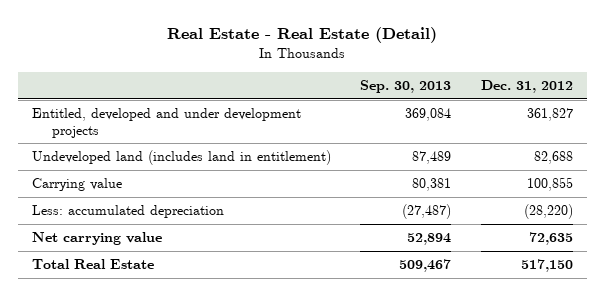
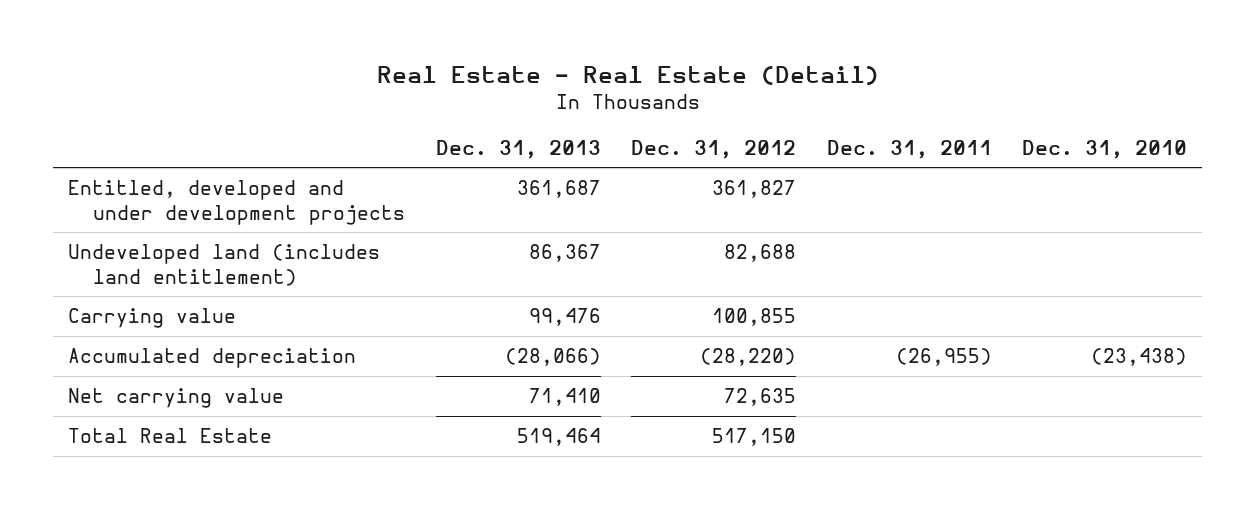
[360,80,452,94] Sep. 30, 2013 -> none
none -> [435,139,601,159] Dec. 31, 2013
none -> [826,139,992,159] Dec. 31, 2011
none -> [1022,139,1188,159] Dec. 31, 2010
[32,150,332,166] Undeveloped land (includes land in entitlement) -> [68,244,381,286] Undeveloped land (includes land entitlement)
[32,205,225,219] Less: accumulated depreciation -> [68,348,357,369] Accumulated depreciation

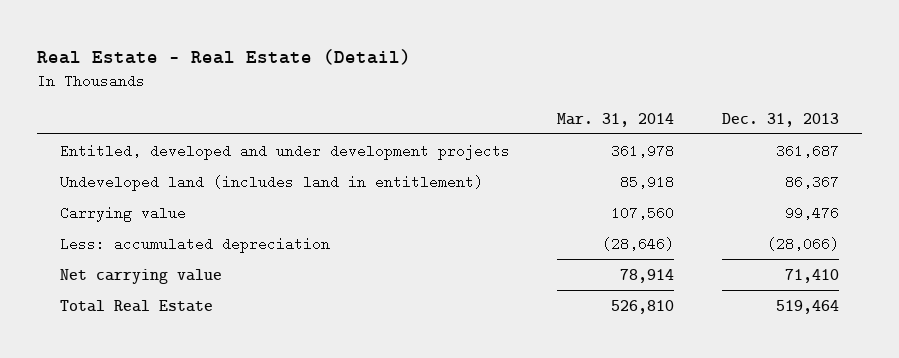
[631,139,797,159] Dec. 31, 2012 -> none
[826,139,992,159] Dec. 31, 2011 -> none
[1022,139,1188,159] Dec. 31, 2010 -> none
none -> [557,112,675,127] Mar. 31, 2014
[68,244,381,286] Undeveloped land (includes land entitlement) -> [60,174,484,191] Undeveloped land (includes land in entitlement)
[68,348,357,369] Accumulated depreciation -> [60,236,331,253] Less: accumulated depreciation

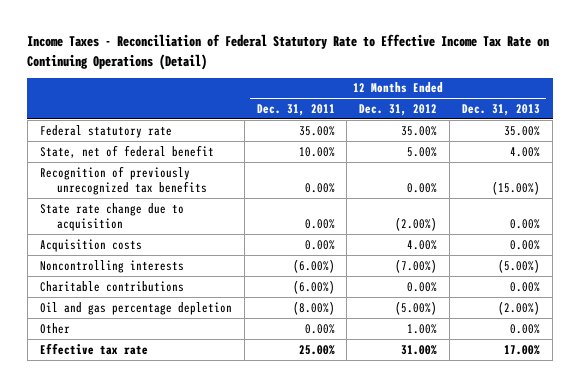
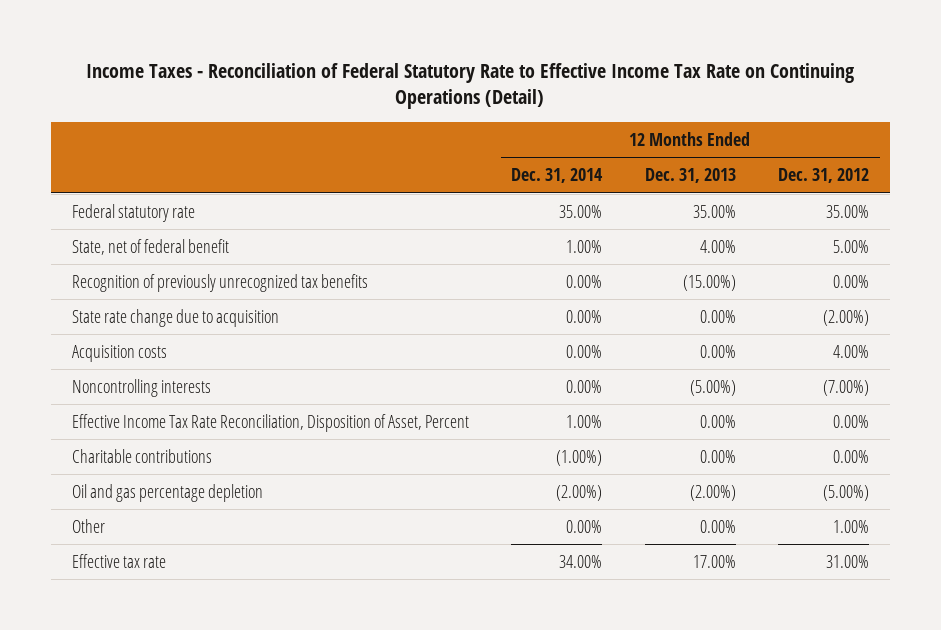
[256,104,335,117] Dec. 31, 2011 -> none
none -> [511,168,604,184] Dec. 31, 2014
none -> [71,413,469,432] Effective Income Tax Rate Reconciliation, Disposition of Asset, Percent

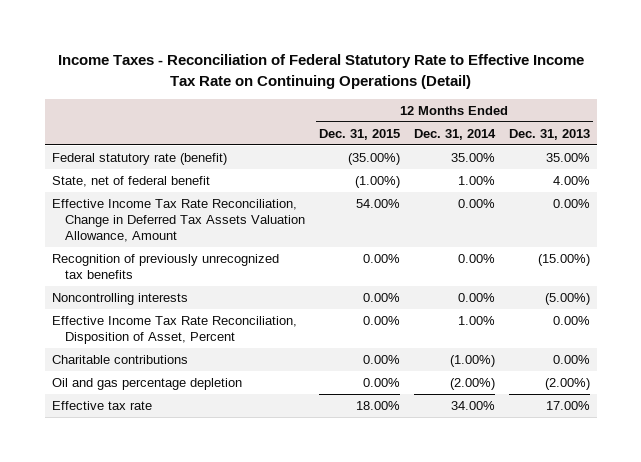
[777,168,869,184] Dec. 31, 2012 -> none
none -> [319,128,401,140] Dec. 31, 2015
[71,203,195,222] Federal statutory rate -> [51,153,227,166] Federal statutory rate (benefit)
none -> [51,199,306,243] Effective Income Tax Rate Reconciliation, Change in Deferred Tax Assets Valuation Allowance, Amount
[71,308,279,327] State rate change due to acquisition -> none
[71,344,167,362] Acquisition costs -> none
[71,518,105,533] Other -> none

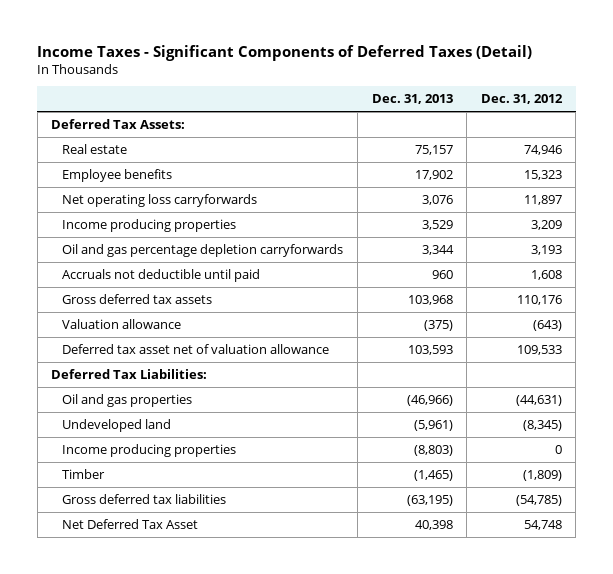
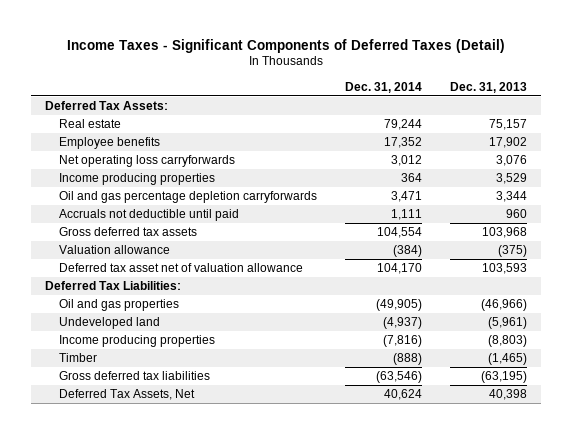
[480,94,563,105] Dec. 31, 2012 -> none
none -> [345,81,423,93] Dec. 31, 2014
[62,518,199,529] Net Deferred Tax Asset -> [59,389,196,401] Deferred Tax Assets, Net

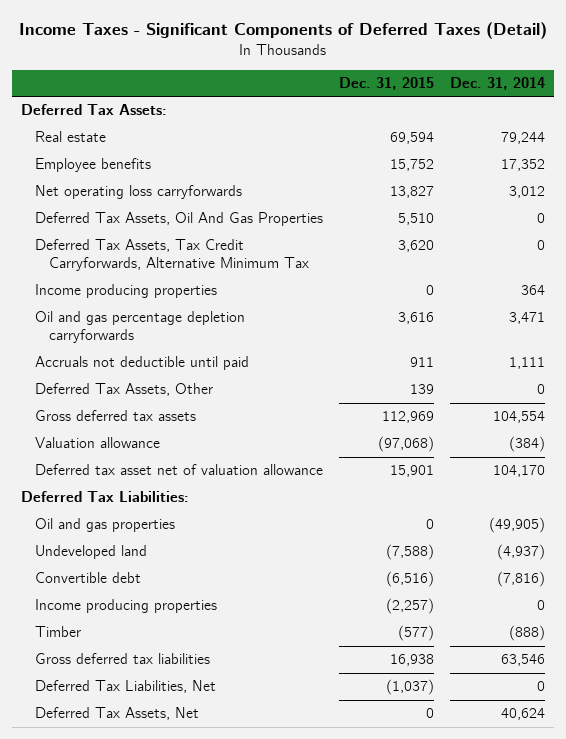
[450,81,528,93] Dec. 31, 2013 -> none
none -> [339,77,435,91] Dec. 31, 2015
none -> [34,212,323,227] Deferred Tax Assets, Oil And Gas Properties
none -> [34,239,310,272] Deferred Tax Assets, Tax Credit Carryforwards, Alternative Minimum Tax
none -> [34,383,213,397] Deferred Tax Assets, Other
none -> [34,572,141,584] Convertible debt
[383,335,423,348] (7,816) -> [537,600,546,611] 0
[376,371,423,384] (63,546) -> [501,654,546,667] 63,546
none -> [34,680,216,694] Deferred Tax Liabilities, Net

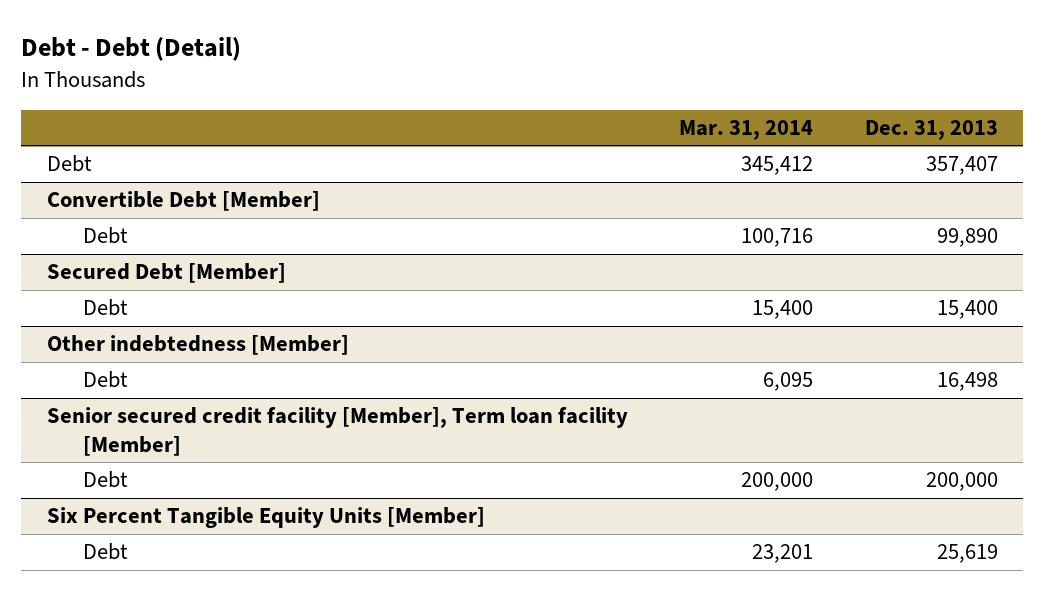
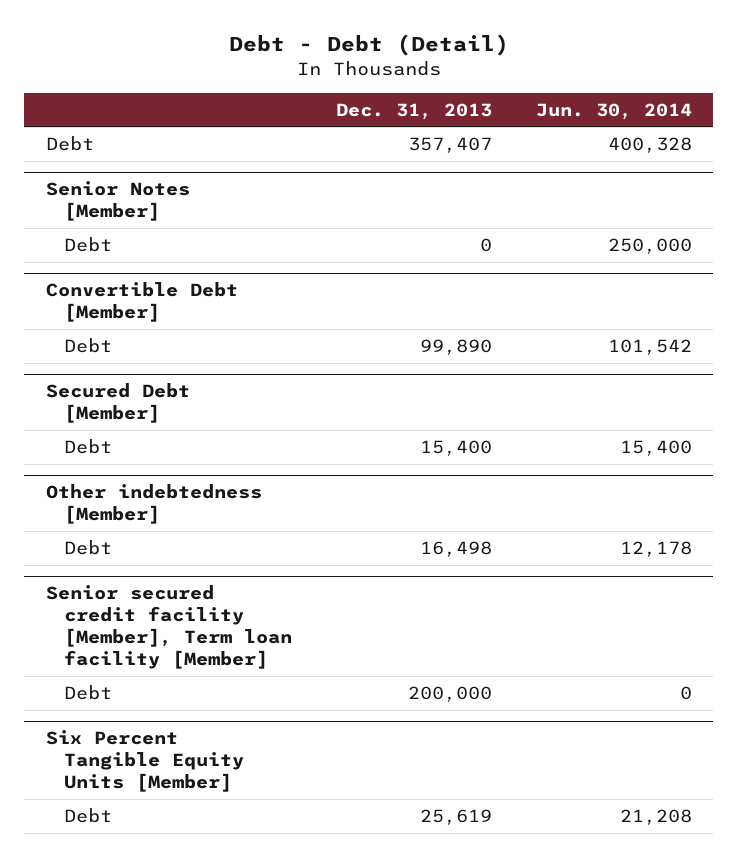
[679,119,814,140] Mar. 31, 2014 -> none
none -> [535,102,692,120] Jun. 30, 2014
none -> [45,181,190,222] Senior Notes [Member]
none -> [64,237,113,253] Debt

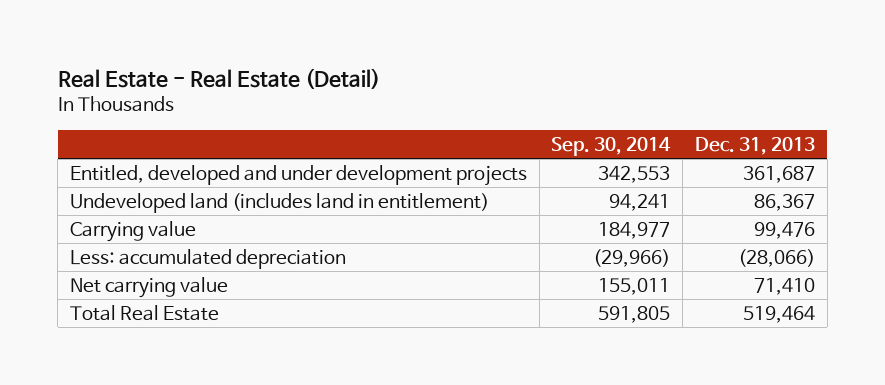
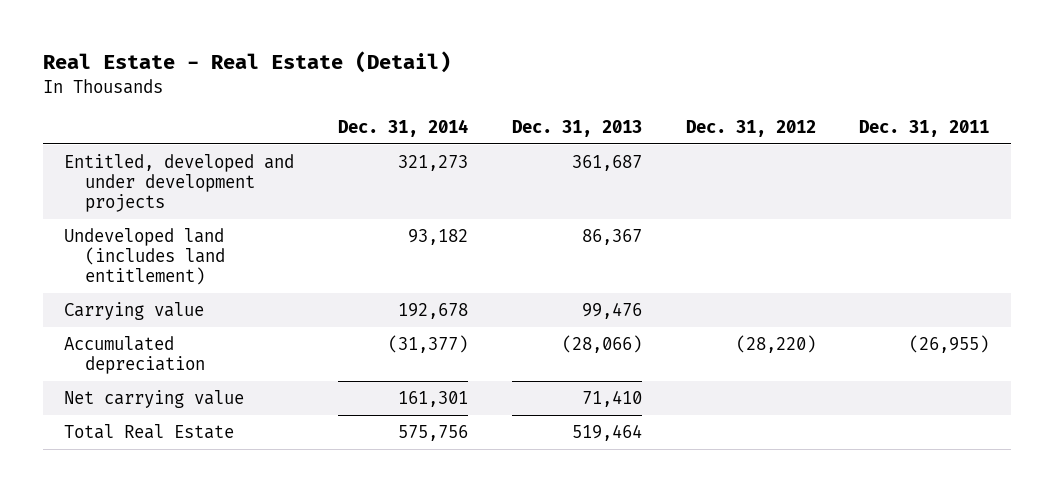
[551,136,672,156] Sep. 30, 2014 -> none
none -> [338,118,469,137] Dec. 31, 2014
none -> [685,119,816,137] Dec. 31, 2012
none -> [859,119,990,137] Dec. 31, 2011
[69,192,489,213] Undeveloped land (includes land in entitlement) -> [64,227,226,286] Undeveloped land (includes land entitlement)
[69,248,346,269] Less: accumulated depreciation -> [64,335,206,375] Accumulated depreciation

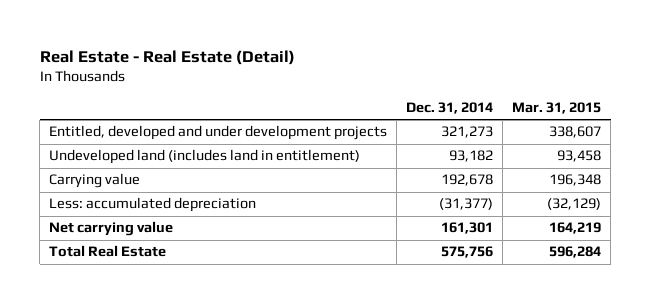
[511,119,642,137] Dec. 31, 2013 -> none
[685,119,816,137] Dec. 31, 2012 -> none
[859,119,990,137] Dec. 31, 2011 -> none
none -> [512,102,602,115] Mar. 31, 2015
[64,227,226,286] Undeveloped land (includes land entitlement) -> [49,149,361,165] Undeveloped land (includes land in entitlement)
[64,335,206,375] Accumulated depreciation -> [49,197,257,213] Less: accumulated depreciation

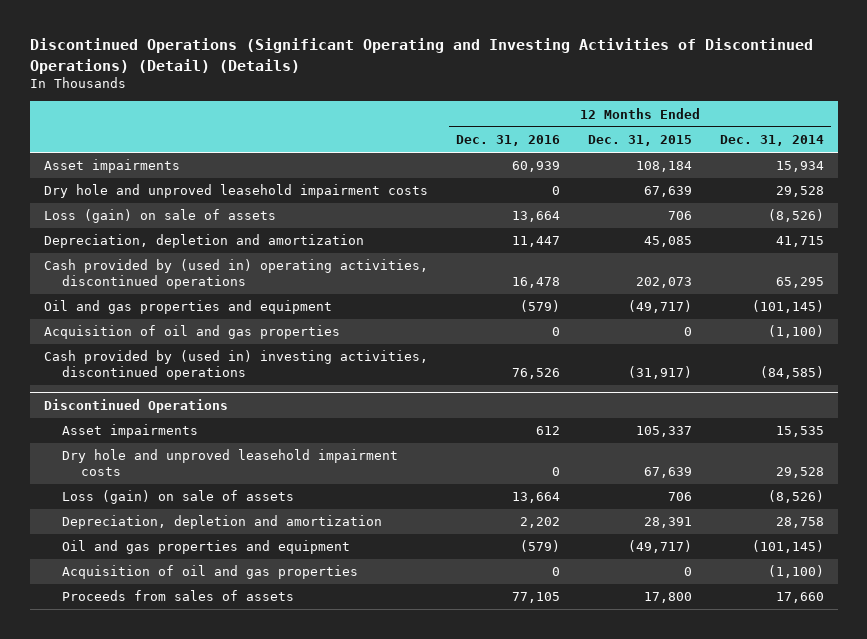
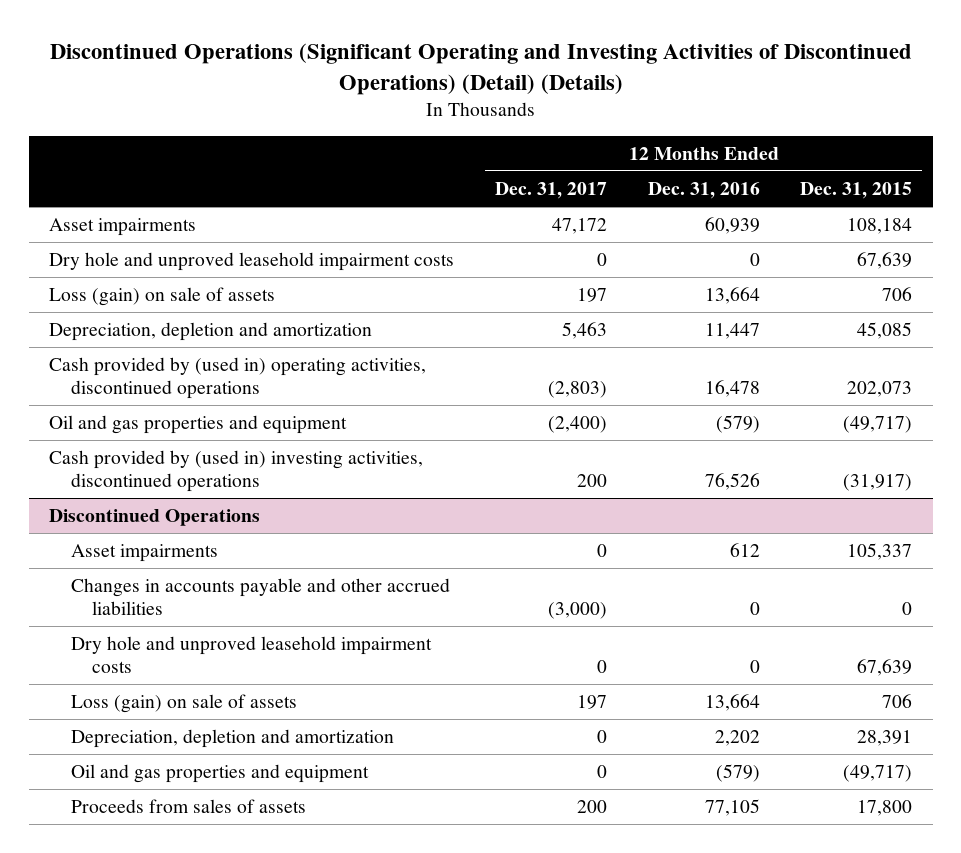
[719,135,824,147] Dec. 31, 2014 -> none
none -> [494,182,607,200] Dec. 31, 2017
[43,325,340,340] Acquisition of oil and gas properties -> none
none -> [70,578,450,616] Changes in accounts payable and other accrued liabilities
[62,565,359,580] Acquisition of oil and gas properties -> none

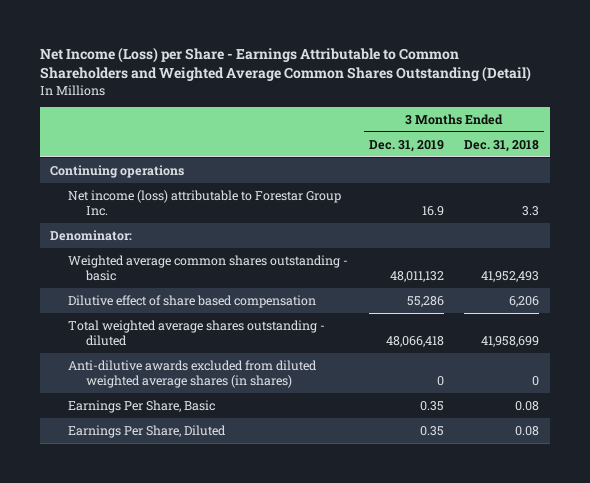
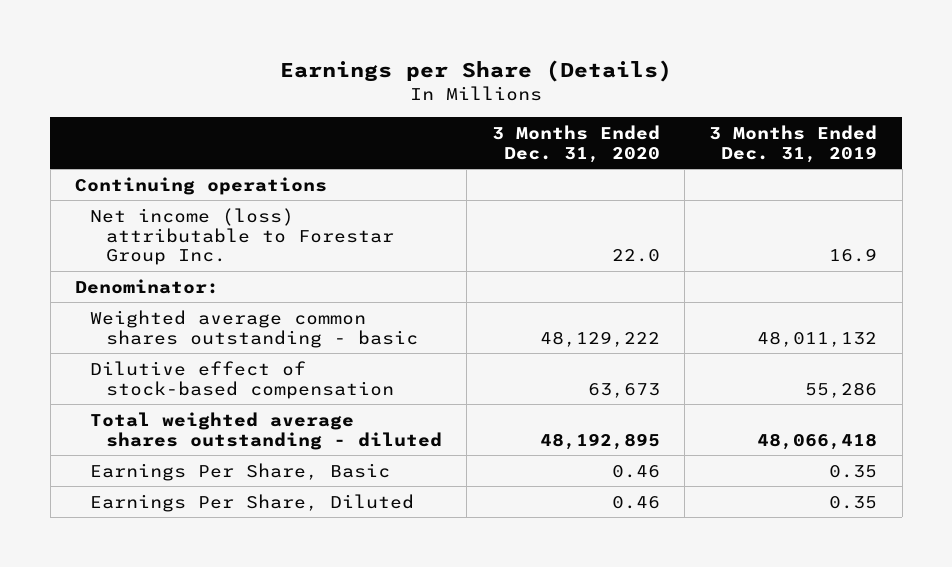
[40,47,532,83] Net Income (Loss) per Share - Earnings Attributable to Common Shareholders and Weighted Average Common Shares Outstanding (Detail) -> [280,59,673,82] Earnings per Share (Details)
[464,139,540,152] Dec. 31, 2018 -> none
none -> [491,124,660,163] 3 Months Ended Dec. 31, 2020
[68,294,317,308] Dilutive effect of share based compensation -> [90,360,394,399] Dilutive effect of stock-based compensation
[68,359,318,389] Anti-dilutive awards excluded from diluted weighted average shares (in shares) -> none

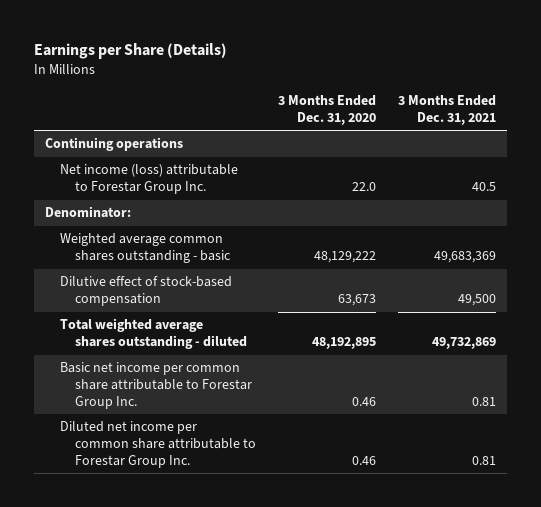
[709,124,878,163] 3 Months Ended Dec. 31, 2019 -> none
none -> [397,95,496,125] 3 Months Ended Dec. 31, 2021
[90,462,391,481] Earnings Per Share, Basic -> [60,362,253,410] Basic net income per common share attributable to Forestar Group Inc.
[90,493,415,512] Earnings Per Share, Diluted -> [60,421,257,469] Diluted net income per common share attributable to Forestar Group Inc.

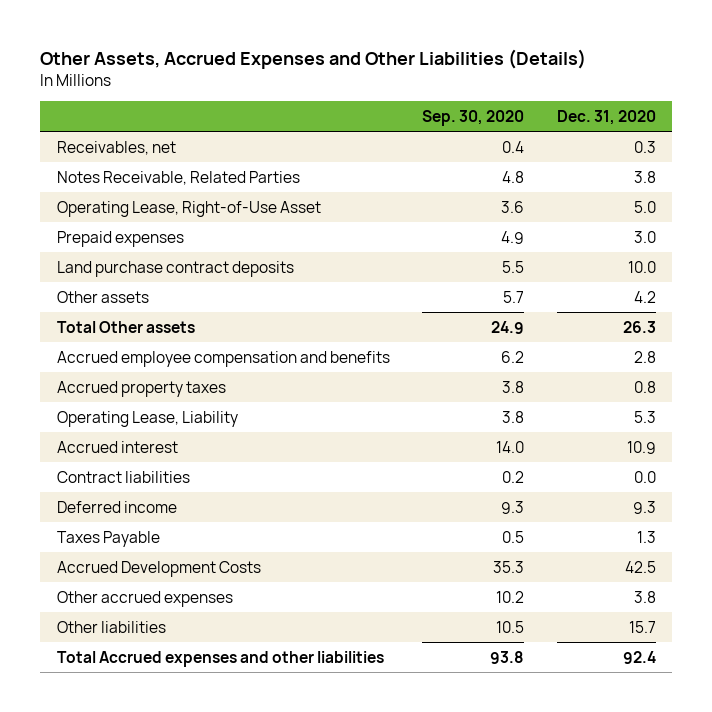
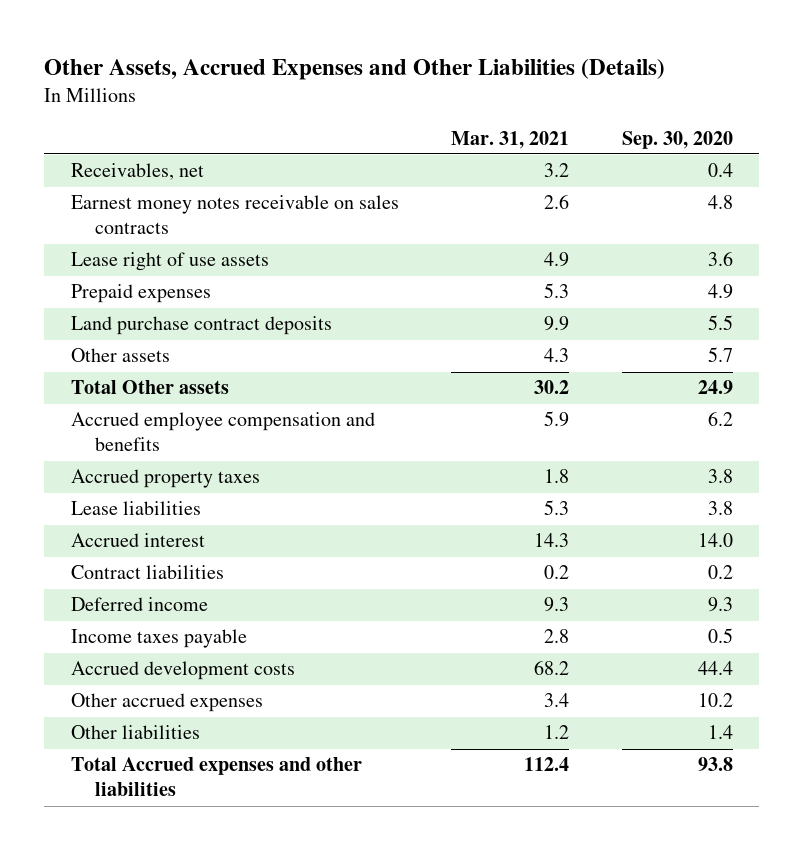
[556,109,656,125] Dec. 31, 2020 -> none
none -> [451,130,570,149] Mar. 31, 2021
[56,170,300,185] Notes Receivable, Related Parties -> [70,195,399,235] Earnest money notes receivable on sales contracts
[56,200,321,217] Operating Lease, Right-of-Use Asset -> [70,252,269,272] Lease right of use assets
[56,410,238,427] Operating Lease, Liability -> [70,501,201,516] Lease liabilities
[56,530,160,547] Taxes Payable -> [70,629,247,649] Income taxes payable
[56,560,261,577] Accrued Development Costs -> [70,661,295,681] Accrued development costs
[493,560,525,573] 35.3 -> [697,661,733,676] 44.4
[496,620,525,633] 10.5 -> [707,725,733,740] 1.4

